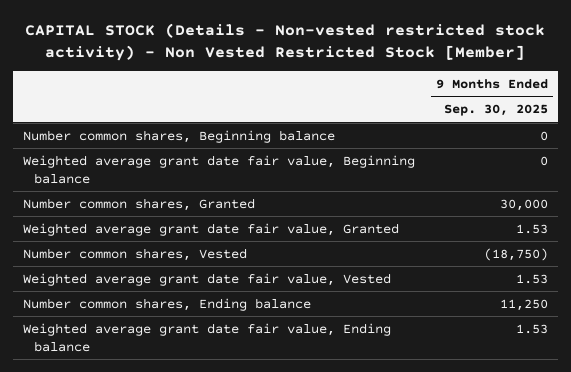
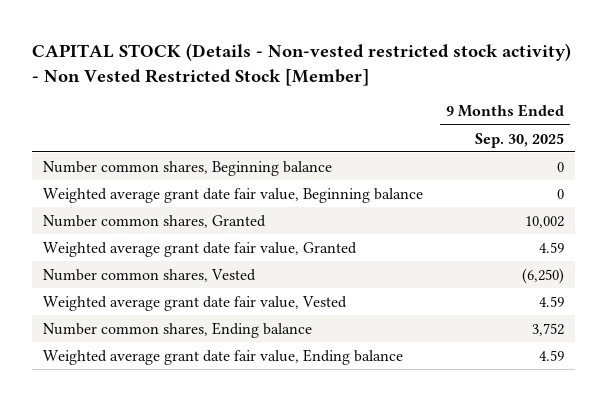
[499,198,548,211] 30,000 -> [524,215,564,228] 10,002
[515,223,548,234] 1.53 -> [538,241,564,253] 4.59
[483,247,548,261] (18,750) -> [521,267,564,284] (6,250)
[515,273,548,284] 1.53 -> [538,295,564,307] 4.59
[499,298,548,311] 11,250 -> [531,322,564,336] 3,752
[515,323,548,334] 1.53 -> [538,349,564,361] 4.59

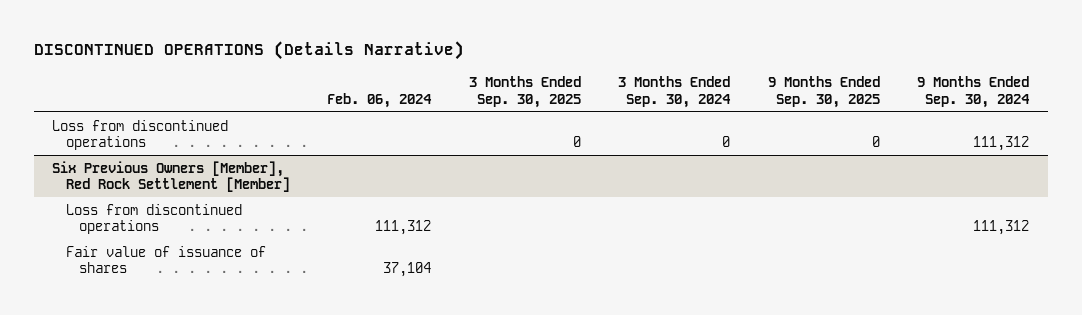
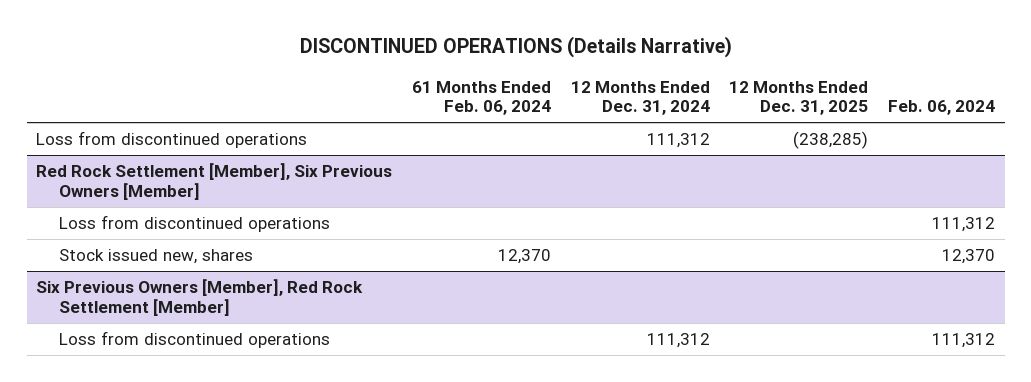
[468,76,581,108] 3 Months Ended Sep. 30, 2025 -> none
[618,76,732,108] 3 Months Ended Sep. 30, 2024 -> none
[767,76,880,108] 9 Months Ended Sep. 30, 2025 -> none
[917,76,1031,108] 9 Months Ended Sep. 30, 2024 -> none
none -> [411,80,551,116] 61 Months Ended Feb. 06, 2024
none -> [570,80,710,116] 12 Months Ended Dec. 31, 2024
none -> [729,80,869,116] 12 Months Ended Dec. 31, 2025
none -> [36,163,393,201] Red Rock Settlement [Member], Six Previous Owners [Member]
none -> [58,215,330,233] Loss from discontinued operations
none -> [58,249,253,265] Stock issued new, shares
[65,245,266,274] Fair value of issuance of shares -> none

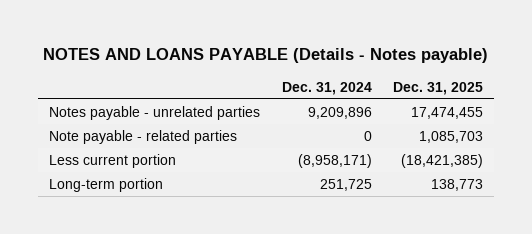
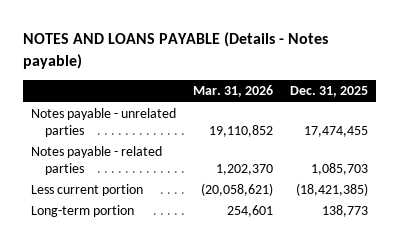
[281,81,372,95] Dec. 31, 2024 -> none
none -> [193,85,274,98] Mar. 31, 2026
[49,130,238,145] Note payable - related parties -> [31,146,163,175] Notes payable - related parties

